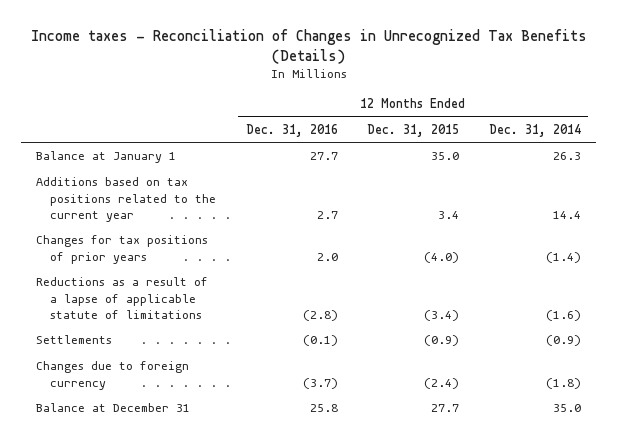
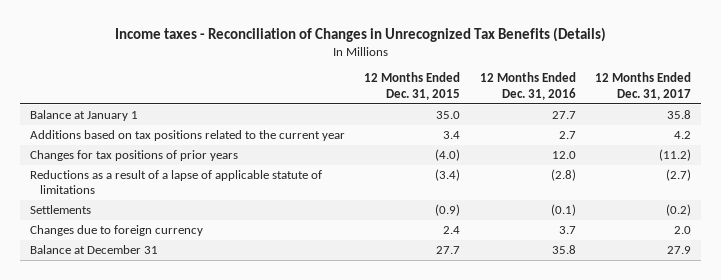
[488,123,581,137] Dec. 31, 2014 -> none
none -> [595,72,692,100] 12 Months Ended Dec. 31, 2017
[316,252,338,261] 2.0 -> [551,150,576,159] 12.0
[302,377,338,389] (3.7) -> [558,225,576,234] 3.7
[424,377,460,389] (2.4) -> [443,225,461,234] 2.4
[309,404,338,413] 25.8 -> [551,244,576,254] 35.8

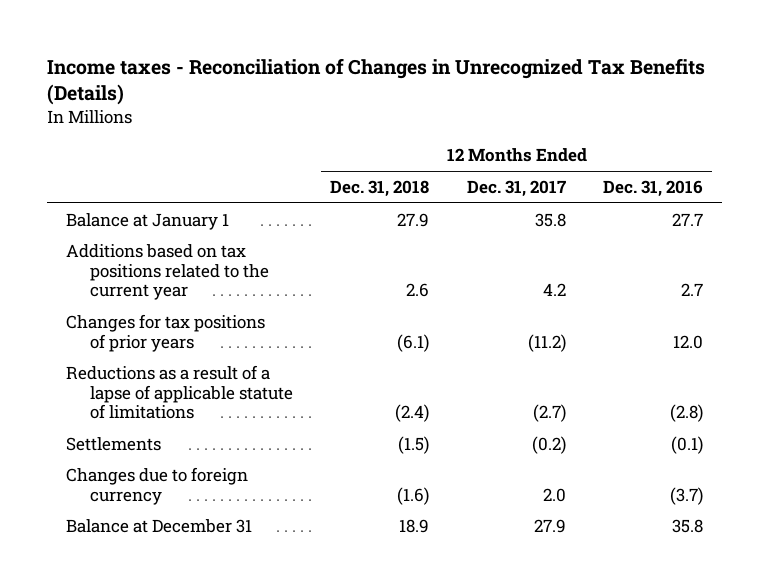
[364,72,461,100] 12 Months Ended Dec. 31, 2015 -> none
none -> [330,179,430,197] Dec. 31, 2018
[558,225,576,234] 3.7 -> [670,486,704,505] (3.7)

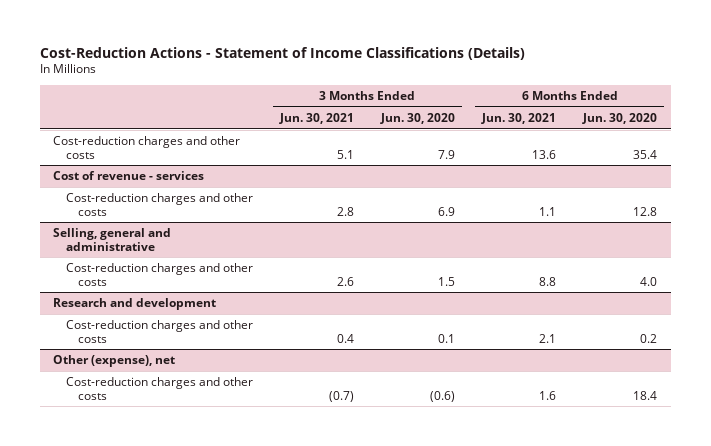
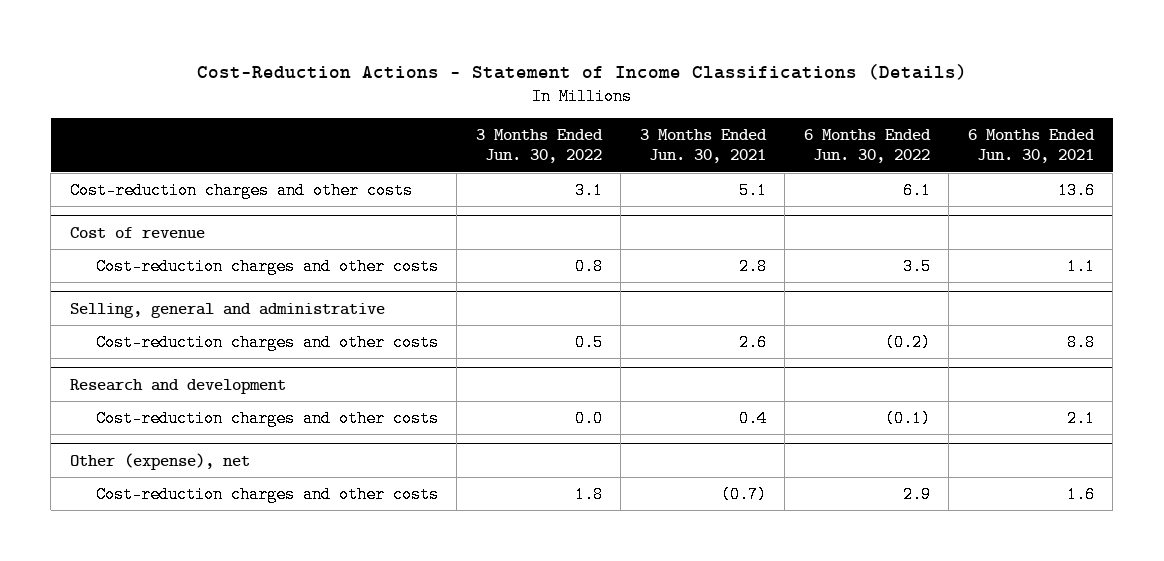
[379,112,455,124] Jun. 30, 2020 -> none
[582,112,658,124] Jun. 30, 2020 -> none
none -> [475,129,603,164] 3 Months Ended Jun. 30, 2022
none -> [803,129,931,164] 6 Months Ended Jun. 30, 2022
[53,171,205,181] Cost of revenue - services -> [69,226,205,238] Cost of revenue

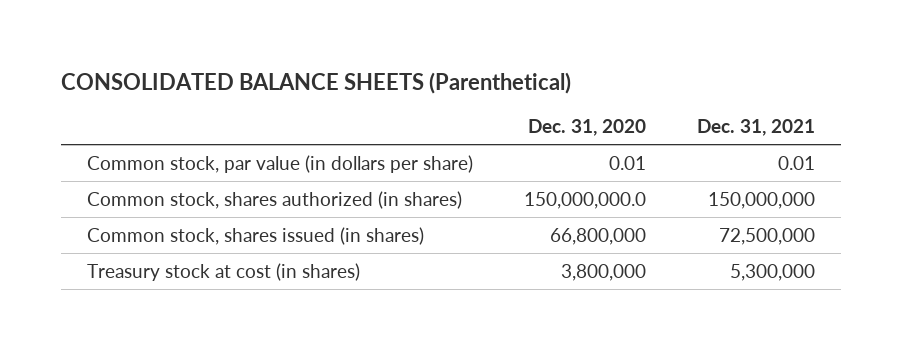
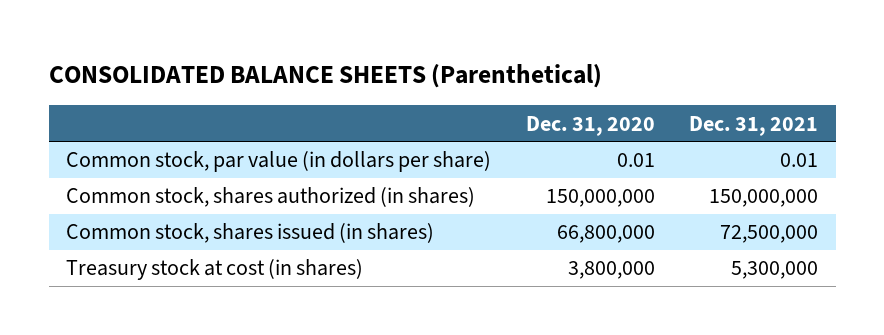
[523,191,646,209] 150,000,000.0 -> [545,189,655,208] 150,000,000

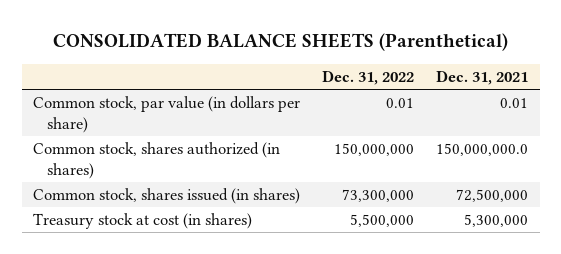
[525,115,655,136] Dec. 31, 2020 -> none
none -> [322,69,415,85] Dec. 31, 2022
[709,189,819,208] 150,000,000 -> [436,143,529,157] 150,000,000.0

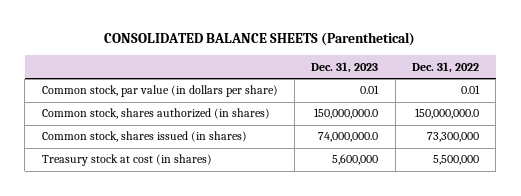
[436,69,529,85] Dec. 31, 2021 -> none
none -> [311,61,379,73] Dec. 31, 2023
[334,143,415,157] 150,000,000 -> [414,108,479,120] 150,000,000.0

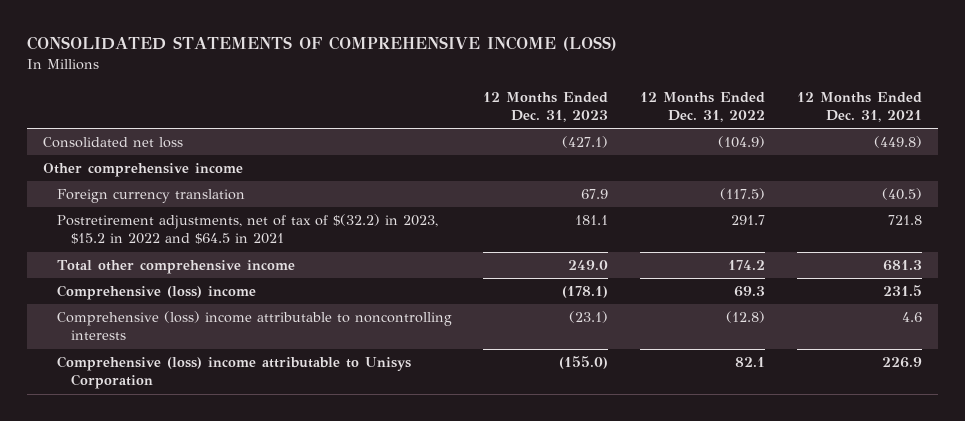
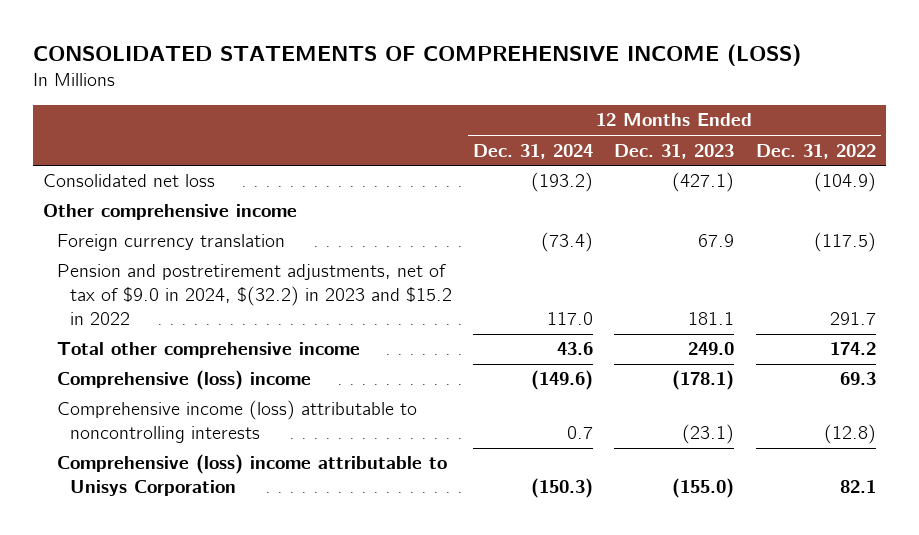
[796,91,922,122] 12 Months Ended Dec. 31, 2021 -> none
none -> [473,143,594,159] Dec. 31, 2024
[56,214,438,245] Postretirement adjustments, net of tax of $(32.2) in 2023, $15.2 in 2022 and $64.5 in 2021 -> [56,264,453,326] Pension and postretirement adjustments, net of tax of $9.0 in 2024, $(32.2) in 2023 and $15.2 in 2022
[56,311,452,341] Comprehensive (loss) income attributable to noncontrolling interests -> [56,400,417,444] Comprehensive income (loss) attributable to noncontrolling interests

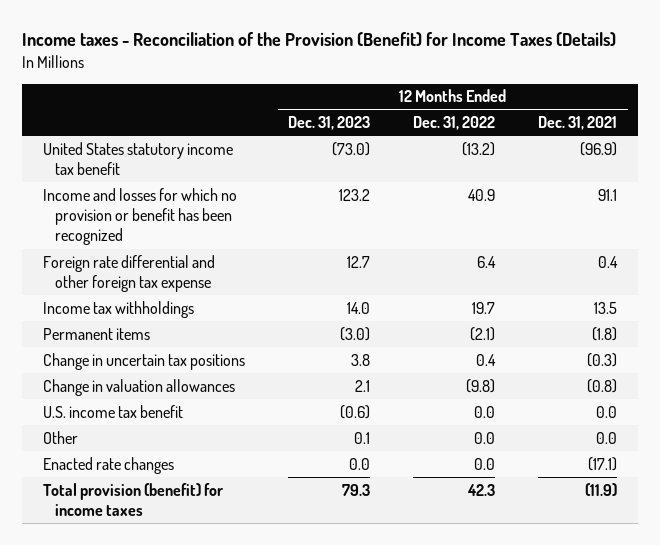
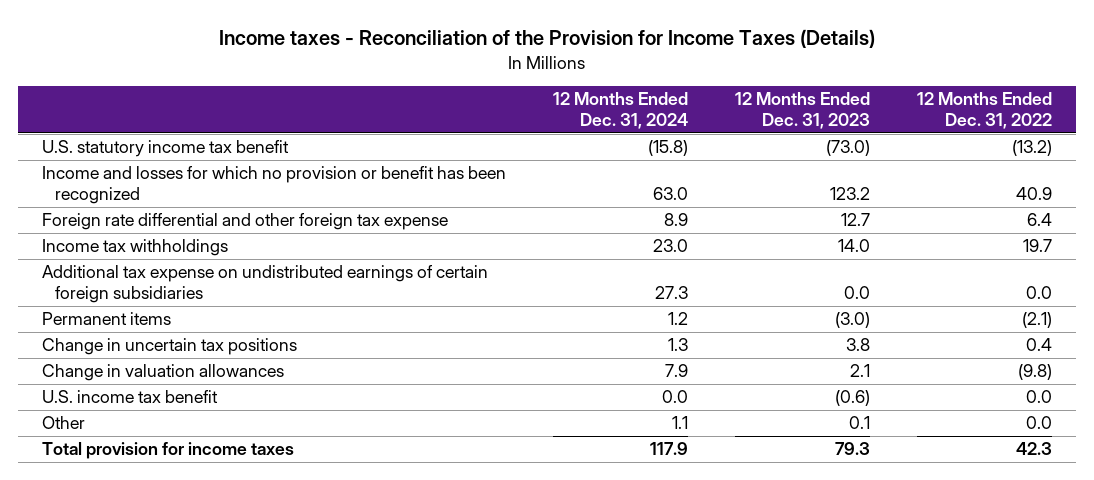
[21,32,616,48] Income taxes - Reconciliation of the Provision (Benefit) for Income Taxes (Details) -> [219,29,876,49] Income taxes - Reconciliation of the Provision for Income Taxes (Details)
[538,116,618,131] Dec. 31, 2021 -> none
none -> [552,92,688,130] 12 Months Ended Dec. 31, 2024
[43,141,234,176] United States statutory income tax benefit -> [41,140,289,158] U.S. statutory income tax benefit
none -> [41,265,488,304] Additional tax expense on undistributed earnings of certain foreign subsidiaries
[43,456,175,474] Enacted rate changes -> none
[43,482,224,517] Total provision (benefit) for income taxes -> [41,442,294,460] Total provision for income taxes

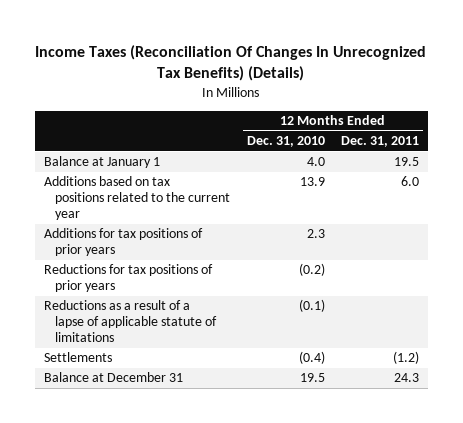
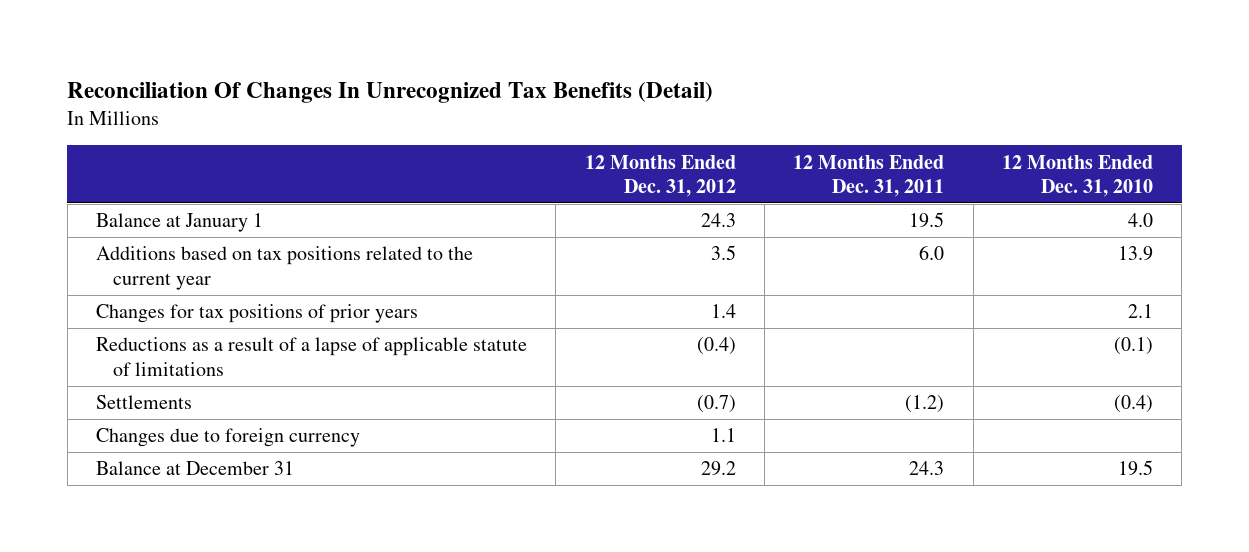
[35,44,427,82] Income Taxes (Reconciliation Of Changes In Unrecognized Tax Benefits) (Details) -> [67,82,714,104] Reconciliation Of Changes In Unrecognized Tax Benefits (Detail)
none -> [584,154,736,197] 12 Months Ended Dec. 31, 2012
[43,264,213,293] Reductions for tax positions of prior years -> none
[43,228,203,257] Additions for tax positions of prior years -> [95,304,418,324] Changes for tax positions of prior years
[306,229,325,239] 2.3 -> [1127,304,1153,319] 2.1
none -> [95,428,360,448] Changes due to foreign currency

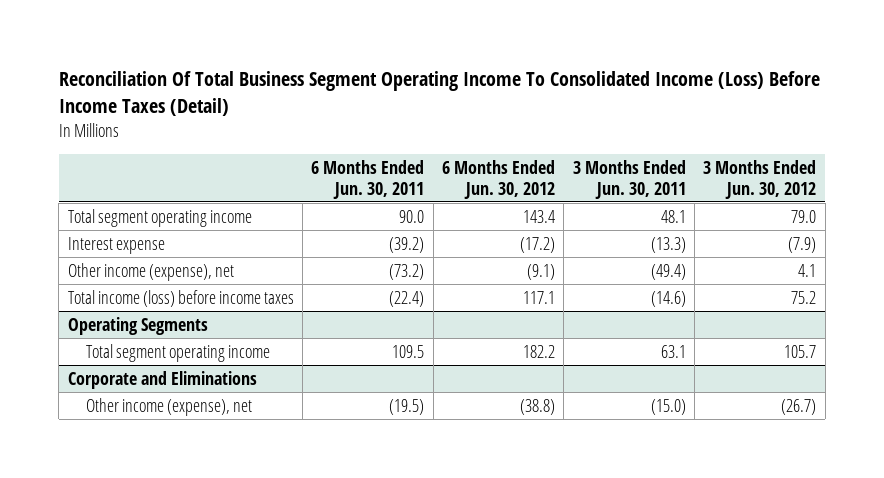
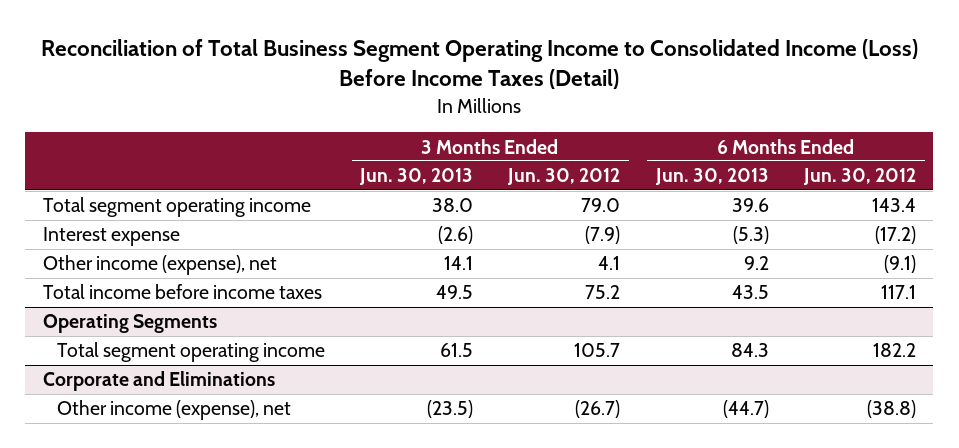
[58,70,820,117] Reconciliation Of Total Business Segment Operating Income To Consolidated Income (Loss) Before Income Taxes (Detail) -> [41,38,919,90] Reconciliation of Total Business Segment Operating Income to Consolidated Income (Loss) Before Income Taxes (Detail)
[311,159,425,199] 6 Months Ended Jun. 30, 2011 -> none
[572,159,686,199] 3 Months Ended Jun. 30, 2011 -> none
none -> [359,168,474,186] Jun. 30, 2013
none -> [654,168,769,186] Jun. 30, 2013
[67,289,294,307] Total income (loss) before income taxes -> [42,284,322,300] Total income before income taxes

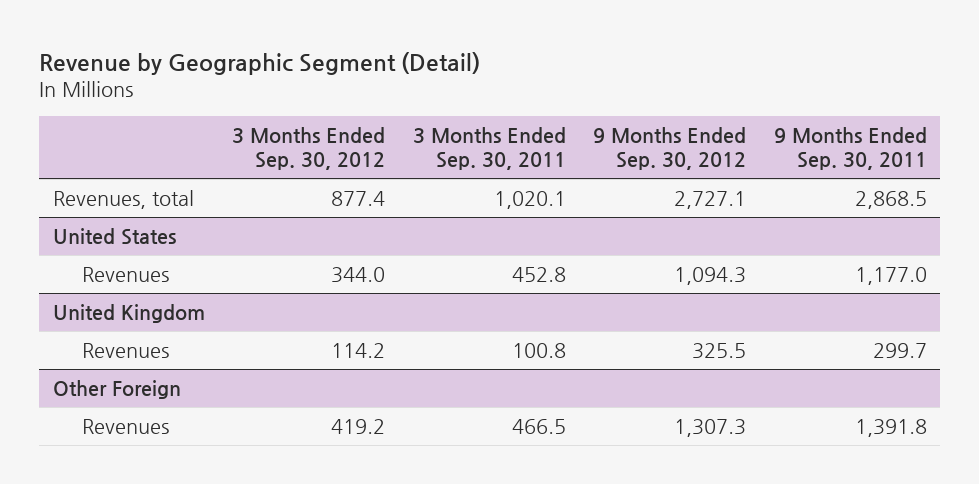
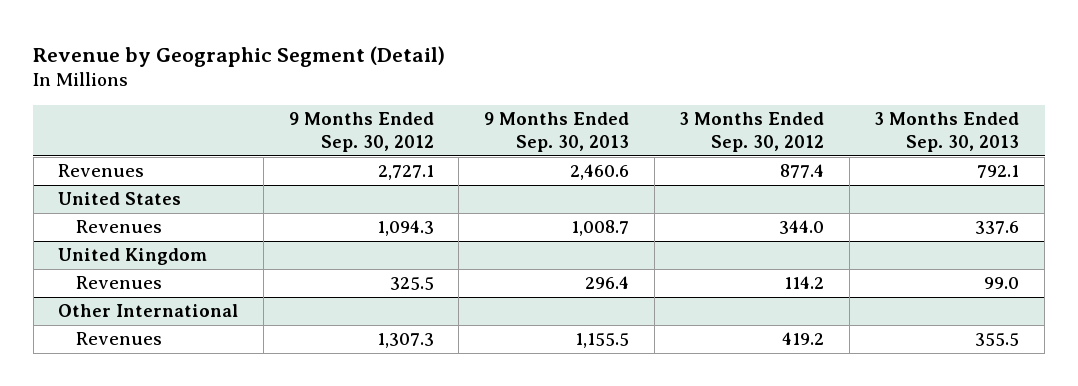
[412,126,566,171] 3 Months Ended Sep. 30, 2011 -> none
[773,126,927,171] 9 Months Ended Sep. 30, 2011 -> none
none -> [483,111,629,153] 9 Months Ended Sep. 30, 2013
none -> [874,111,1020,153] 3 Months Ended Sep. 30, 2013
[52,190,194,210] Revenues, total -> [58,164,145,178] Revenues
[52,380,181,400] Other Foreign -> none
none -> [58,304,239,318] Other International

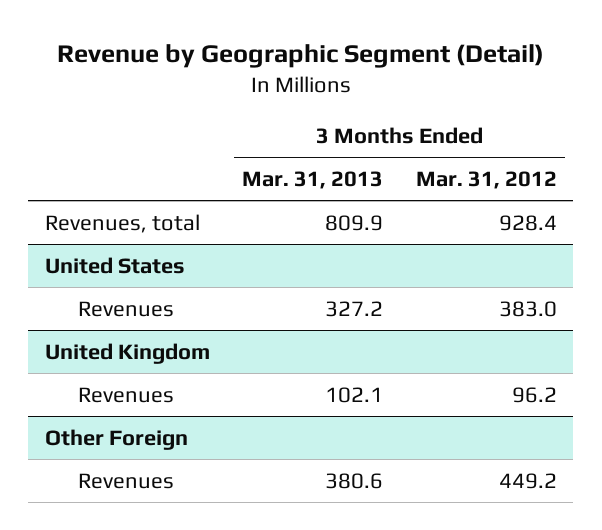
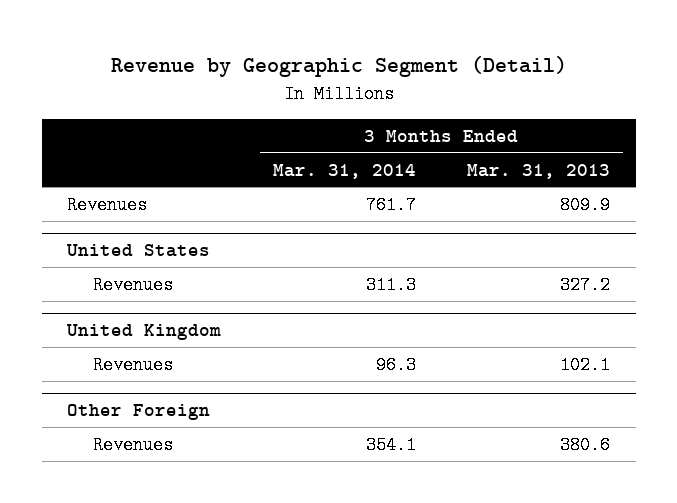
[415,170,557,189] Mar. 31, 2012 -> none
none -> [272,163,416,179] Mar. 31, 2014
[44,213,200,233] Revenues, total -> [67,195,148,214] Revenues

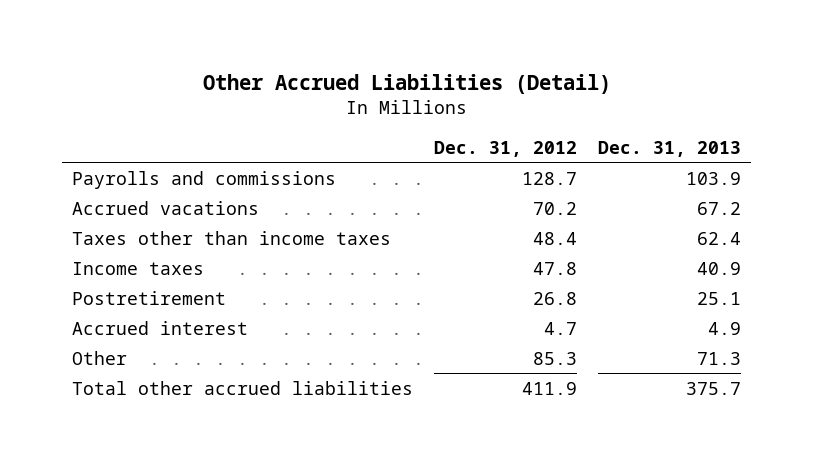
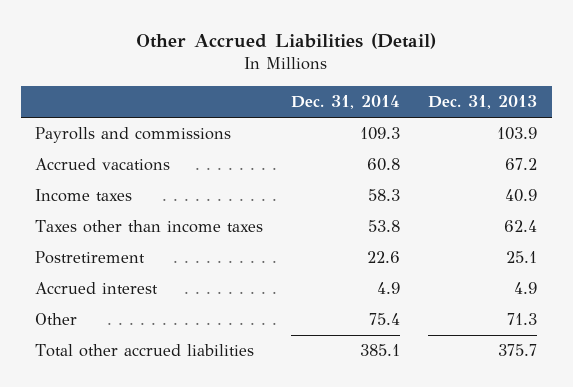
[434,140,578,157] Dec. 31, 2012 -> none
none -> [291,95,401,110] Dec. 31, 2014
[72,230,392,245] Taxes other than income taxes -> [35,220,264,234] Taxes other than income taxes

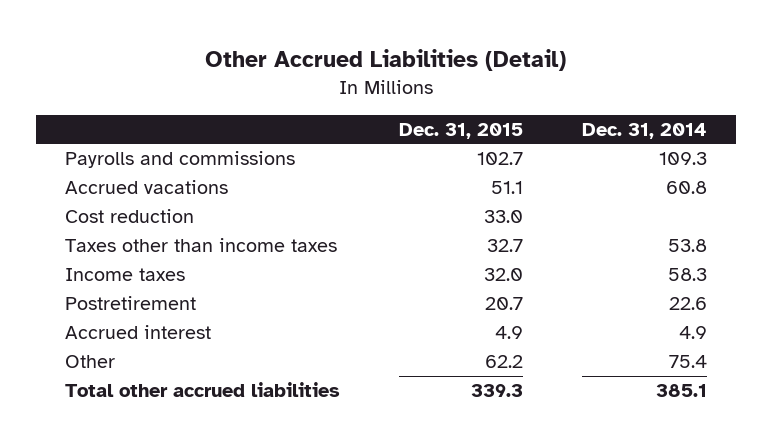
[428,95,538,110] Dec. 31, 2013 -> none
none -> [398,122,523,139] Dec. 31, 2015
none -> [65,209,195,224] Cost reduction
[35,189,133,203] Income taxes -> [65,268,186,282] Income taxes

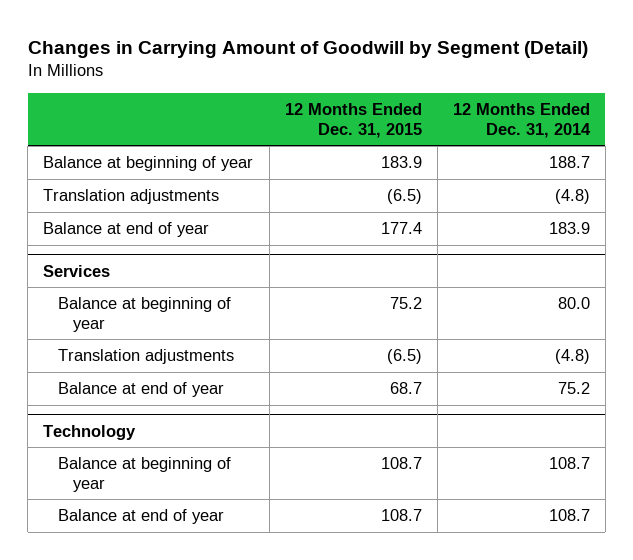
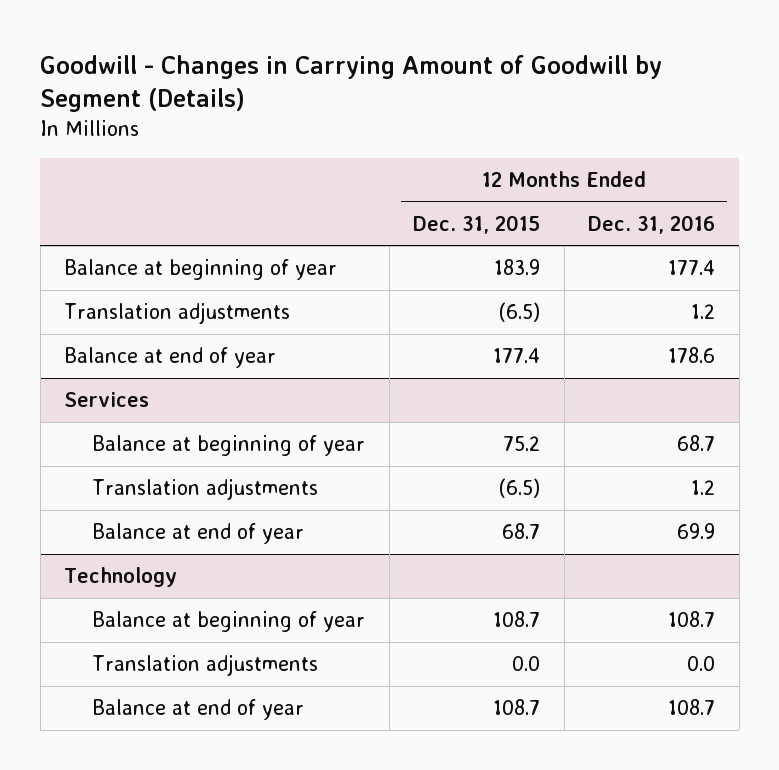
[27,40,588,58] Changes in Carrying Amount of Goodwill by Segment (Detail) -> [40,54,663,113] Goodwill - Changes in Carrying Amount of Goodwill by Segment (Details)
[452,102,591,138] 12 Months Ended Dec. 31, 2014 -> none
none -> [588,214,716,234] Dec. 31, 2016
none -> [92,654,319,677] Translation adjustments

